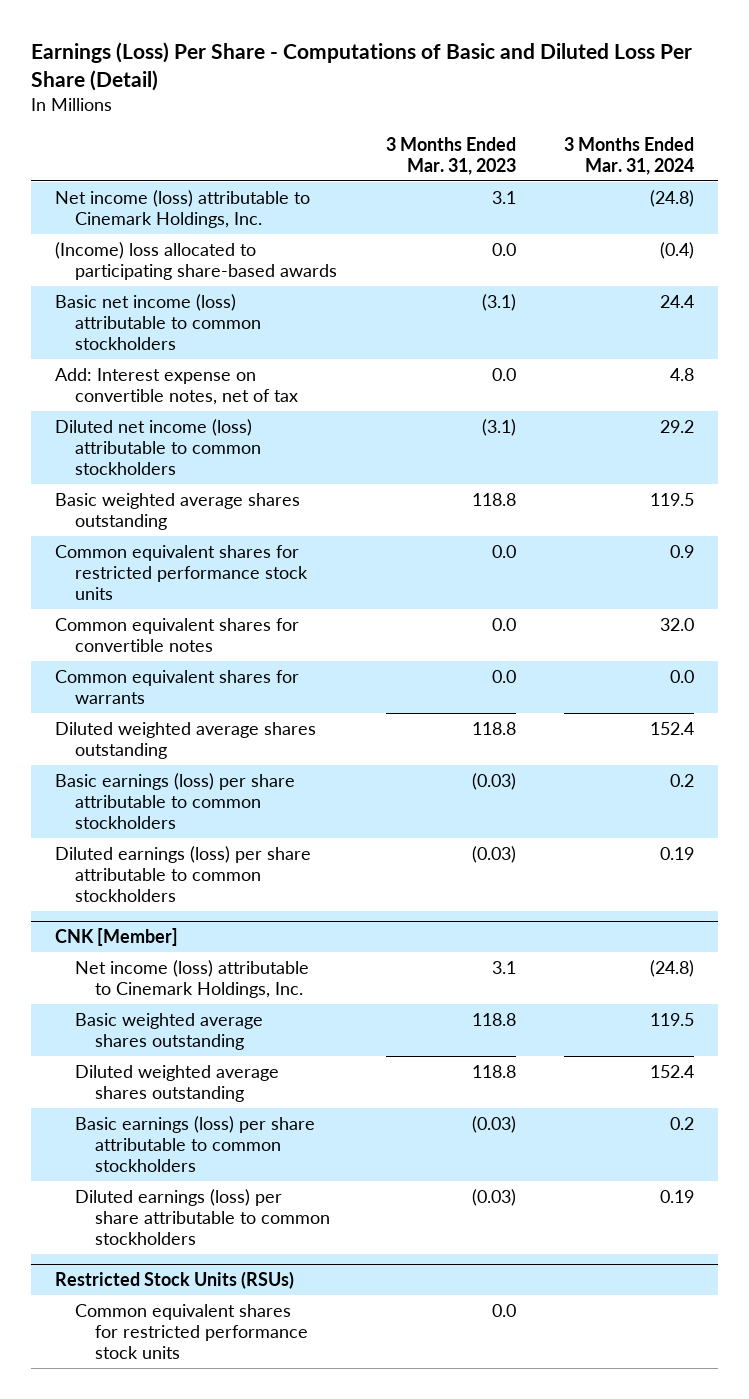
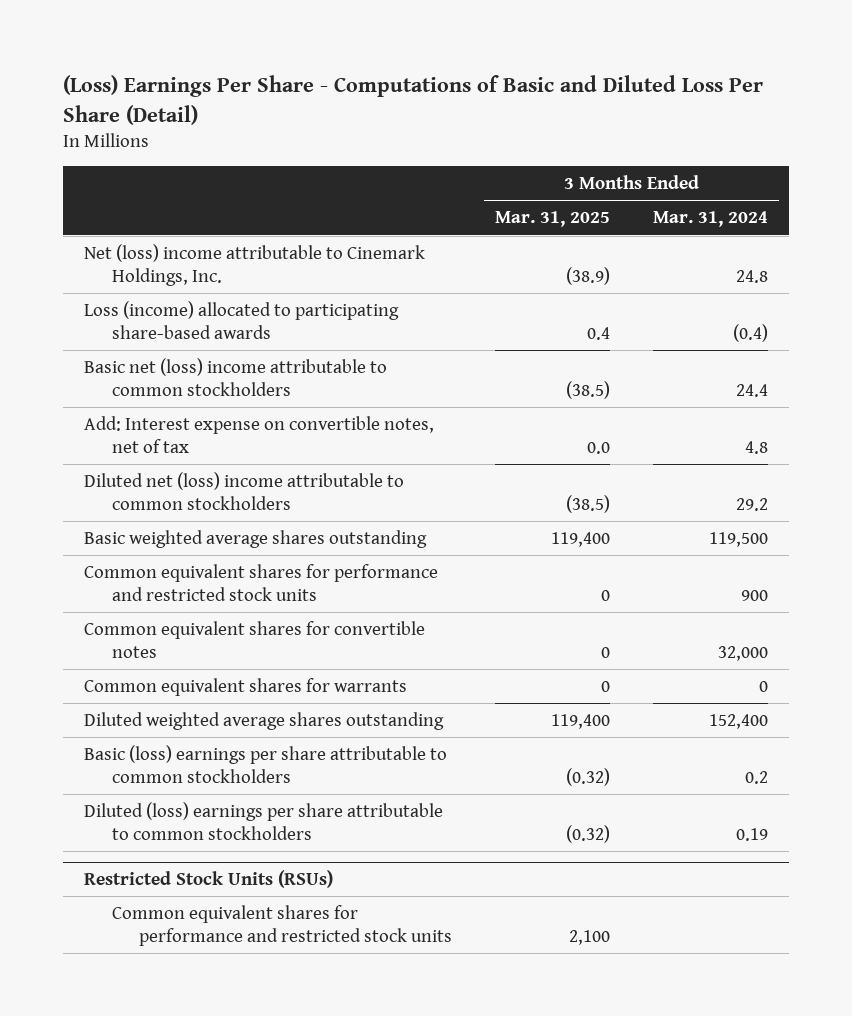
[31,41,693,91] Earnings (Loss) Per Share - Computations of Basic and Diluted Loss Per Share (Detail) -> [62,75,763,125] (Loss) Earnings Per Share - Computations of Basic and Diluted Loss Per Share (Detail)
[385,136,516,175] 3 Months Ended Mar. 31, 2023 -> none
none -> [495,211,611,228] Mar. 31, 2025
[55,189,311,228] Net income (loss) attributable to Cinemark Holdings, Inc. -> [84,243,426,286] Net (loss) income attributable to Cinemark Holdings, Inc.
[649,189,694,207] (24.8) -> [735,269,768,283] 24.8
[55,241,338,280] (Income) loss allocated to participating share-based awards -> [84,300,400,339] Loss (income) allocated to participating share-based awards
[55,293,262,350] Basic net income (loss) attributable to common stockholders -> [84,357,388,396] Basic net (loss) income attributable to common stockholders
[55,928,179,947] CNK [Member] -> none
[75,959,310,998] Net income (loss) attributable to Cinemark Holdings, Inc. -> none
[75,1012,264,1050] Basic weighted average shares outstanding -> none
[75,1064,280,1102] Diluted weighted average shares outstanding -> none
[75,1115,316,1172] Basic earnings (loss) per share attributable to common stockholders -> none
[75,1188,330,1245] Diluted earnings (loss) per share attributable to common stockholders -> none
[55,418,262,475] Diluted net income (loss) attributable to common stockholders -> [84,471,405,510] Diluted net (loss) income attributable to common stockholders
[649,492,694,506] 119.5 -> [708,531,768,547] 119,500
[55,544,309,600] Common equivalent shares for restricted performance stock units -> [84,563,439,601] Common equivalent shares for performance and restricted stock units
[669,544,694,558] 0.9 -> [740,589,768,601] 900
[659,617,694,631] 32.0 -> [717,645,768,661] 32,000
[669,669,694,683] 0.0 -> [758,680,768,692] 0
[649,721,694,735] 152.4 -> [708,713,768,729] 152,400
[55,772,296,829] Basic earnings (loss) per share attributable to common stockholders -> [84,744,448,783] Basic (loss) earnings per share attributable to common stockholders
[55,845,312,902] Diluted earnings (loss) per share attributable to common stockholders -> [84,801,444,840] Diluted (loss) earnings per share attributable to common stockholders
[75,1303,308,1359] Common equivalent shares for restricted performance stock units -> [111,904,453,946] Common equivalent shares for performance and restricted stock units

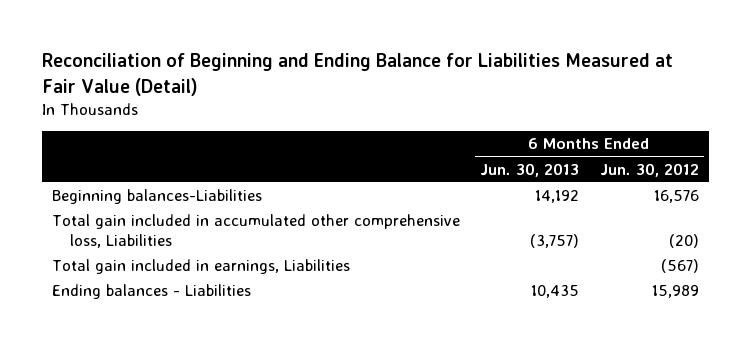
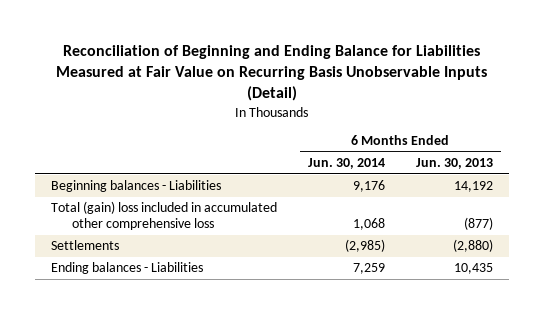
[41,53,673,96] Reconciliation of Beginning and Ending Balance for Liabilities Measured at Fair Value (Detail) -> [55,45,487,102] Reconciliation of Beginning and Ending Balance for Liabilities Measured at Fair Value on Recurring Basis Unobservable Inputs (Detail)
[599,162,699,177] Jun. 30, 2012 -> none
none -> [307,158,385,170] Jun. 30, 2014
[51,259,350,275] Total gain included in earnings, Liabilities -> none
[51,189,262,205] Beginning balances-Liabilities -> [50,180,221,193] Beginning balances - Liabilities
[51,214,460,248] Total gain included in accumulated other comprehensive loss, Liabilities -> [50,201,277,231] Total (gain) loss included in accumulated other comprehensive loss
[530,233,580,248] (3,757) -> [463,217,493,231] (877)
none -> [50,240,119,251] Settlements

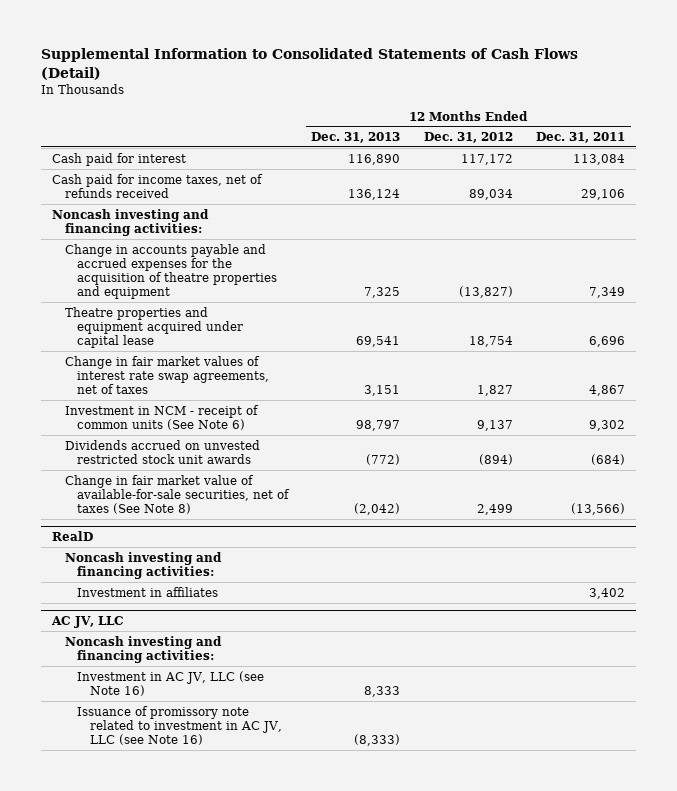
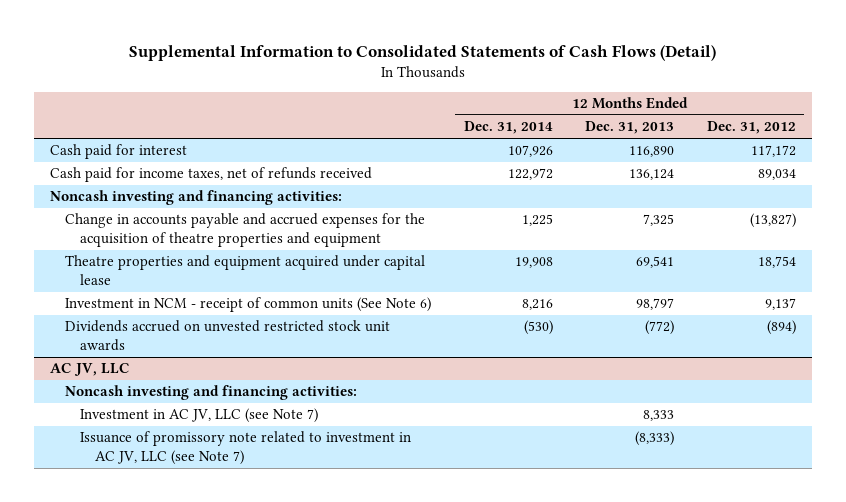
[535,132,625,144] Dec. 31, 2011 -> none
none -> [463,121,553,135] Dec. 31, 2014
[64,355,270,394] Change in fair market values of interest rate swap agreements, net of taxes -> none
[64,474,291,514] Change in fair market value of available-for-sale securities, net of taxes (See Note 8) -> none
[52,530,94,541] RealD -> none
[64,551,222,579] Noncash investing and financing activities: -> none
[77,586,219,597] Investment in affiliates -> none
[77,670,265,696] Investment in AC JV, LLC (see Note 16) -> [79,408,318,424] Investment in AC JV, LLC (see Note 7)
[77,705,282,745] Issuance of promissory note related to investment in AC JV, LLC (see Note 16) -> [79,431,411,465] Issuance of promissory note related to investment in AC JV, LLC (see Note 7)

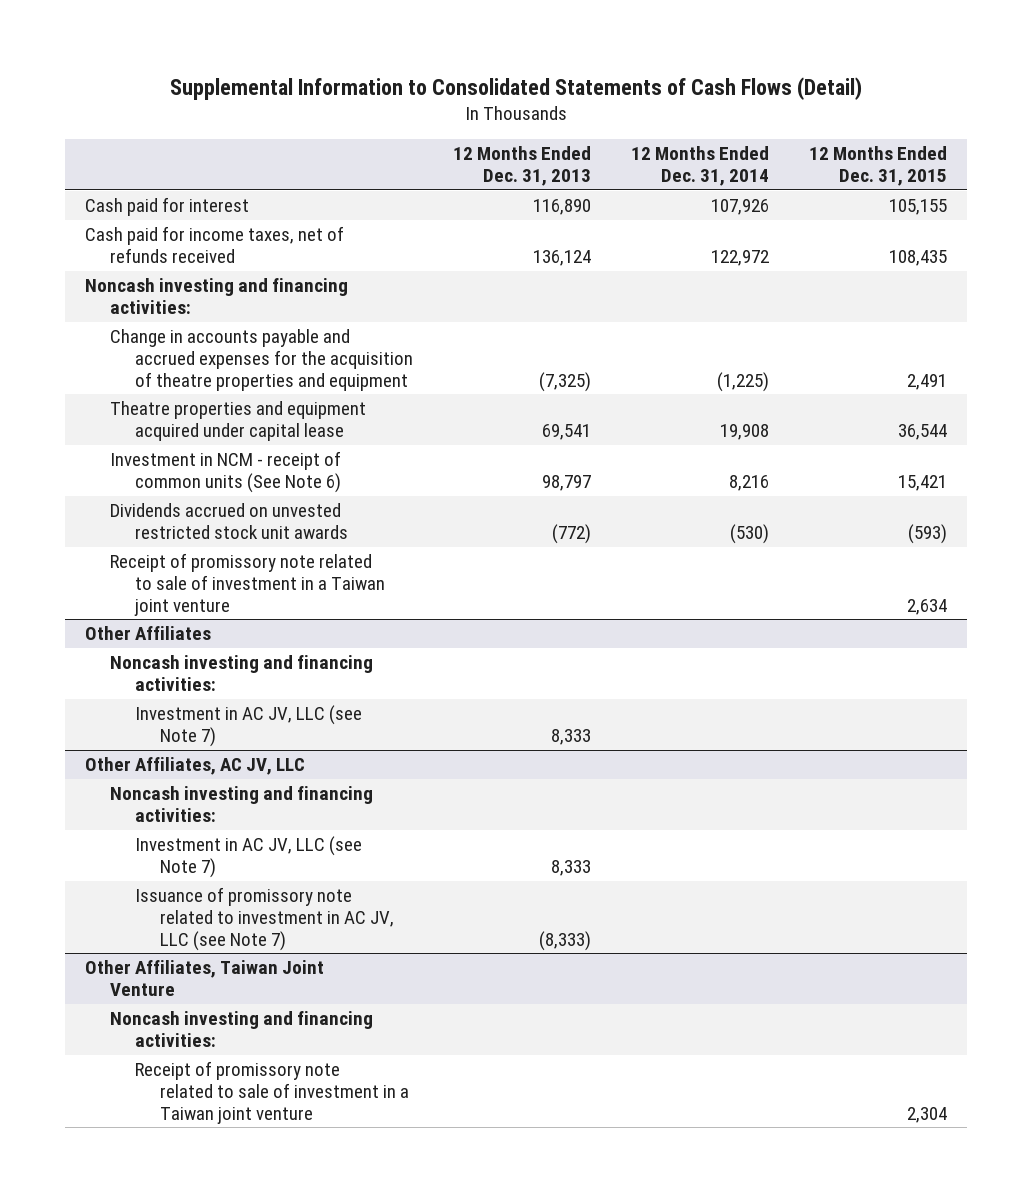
[706,121,796,135] Dec. 31, 2012 -> none
none -> [808,146,947,187] 12 Months Ended Dec. 31, 2015
[521,214,553,227] 1,225 -> [717,371,770,392] (1,225)
[643,214,675,227] 7,325 -> [539,371,592,392] (7,325)
[50,363,131,377] AC JV, LLC -> none
none -> [110,553,386,616] Receipt of promissory note related to sale of investment in a Taiwan joint venture
none -> [85,626,212,641] Other Affiliates
none -> [85,757,306,776] Other Affiliates, AC JV, LLC
none -> [110,786,374,822] Noncash investing and financing activities:
none -> [135,836,363,878] Investment in AC JV, LLC (see Note 7)
none -> [85,960,325,996] Other Affiliates, Taiwan Joint Venture
none -> [110,1011,374,1047] Noncash investing and financing activities:
none -> [135,1061,410,1124] Receipt of promissory note related to sale of investment in a Taiwan joint venture

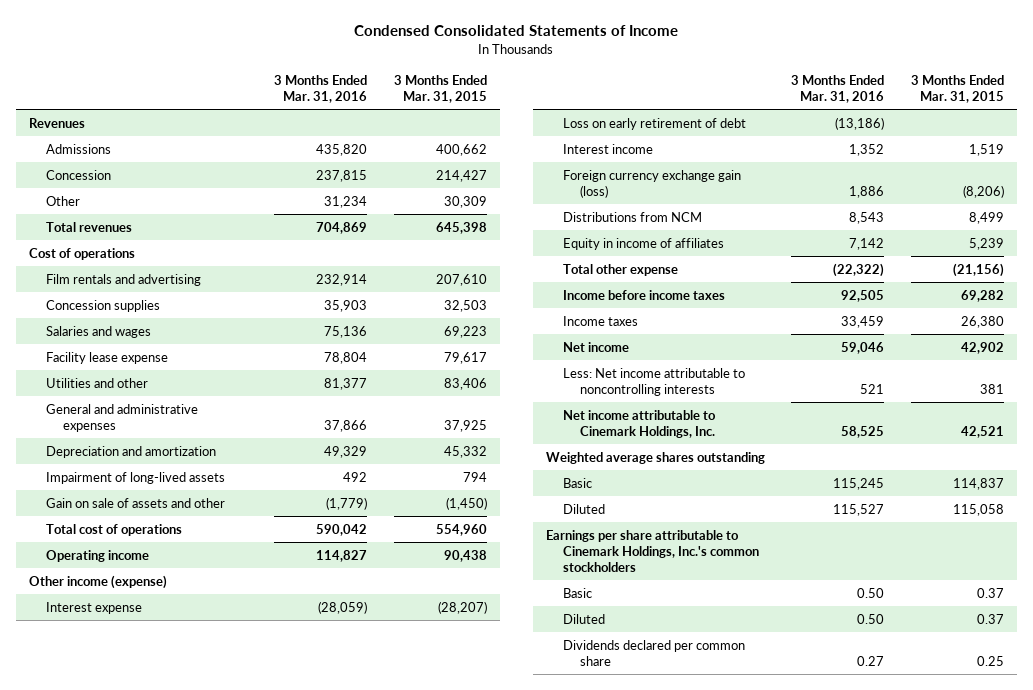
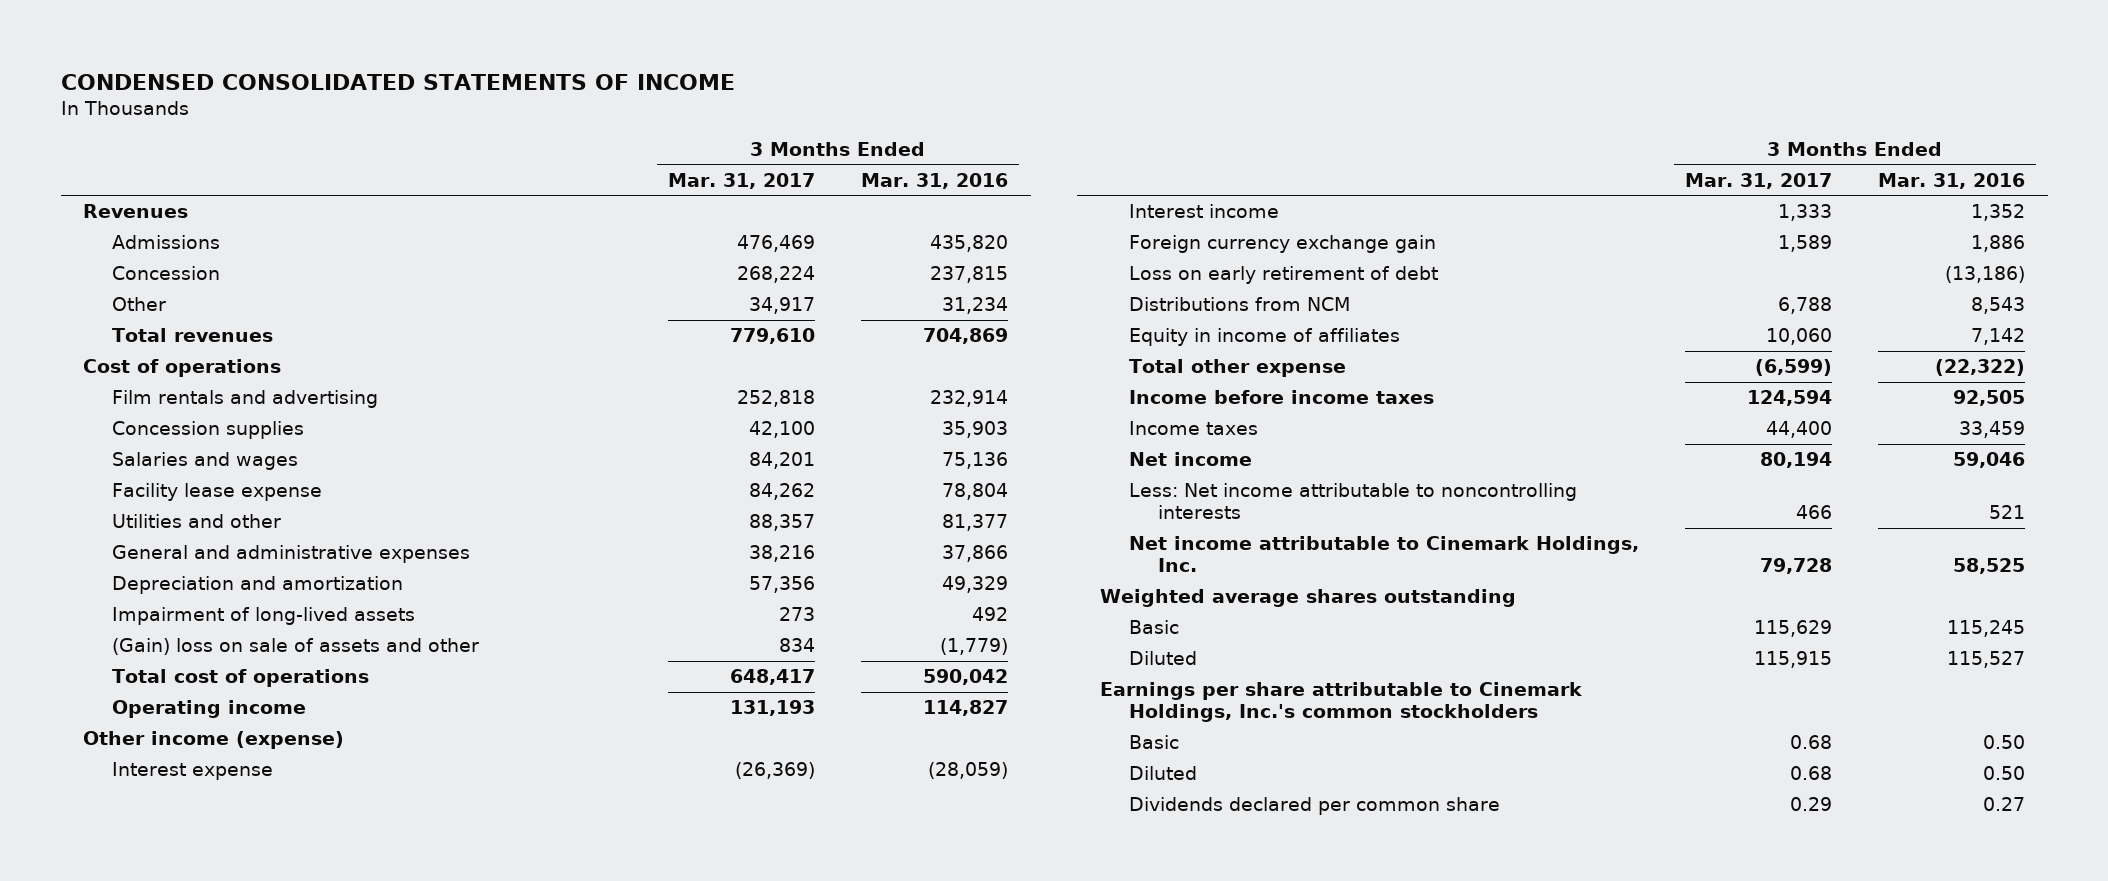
[354,25,679,37] Condensed Consolidated Statements of Income -> [60,73,735,90] CONDENSED CONSOLIDATED STATEMENTS OF INCOME
[393,74,487,103] 3 Months Ended Mar. 31, 2015 -> none
none -> [668,172,816,189] Mar. 31, 2017
[46,497,226,508] Gain on sale of assets and other -> [112,638,480,656] (Gain) loss on sale of assets and other
[562,169,741,198] Foreign currency exchange gain (loss) -> [1129,235,1437,254] Foreign currency exchange gain
[562,117,746,130] Loss on early retirement of debt -> [1129,266,1439,285] Loss on early retirement of debt

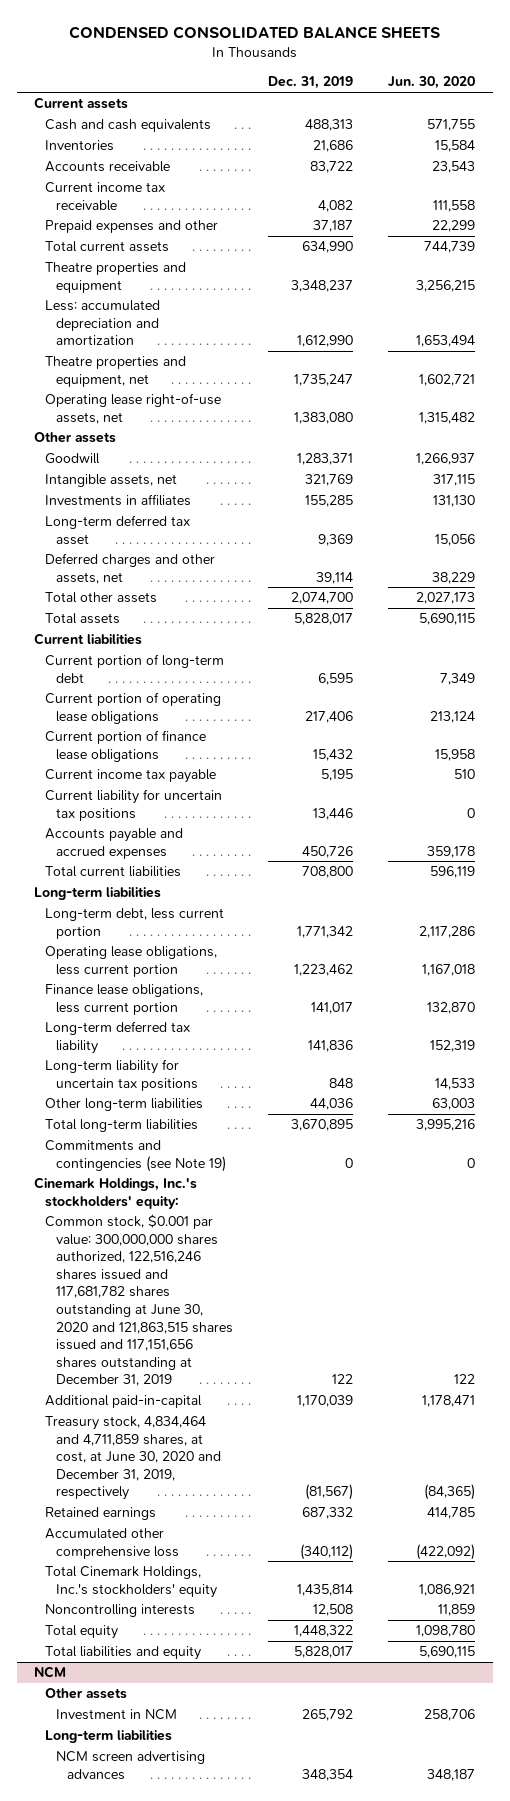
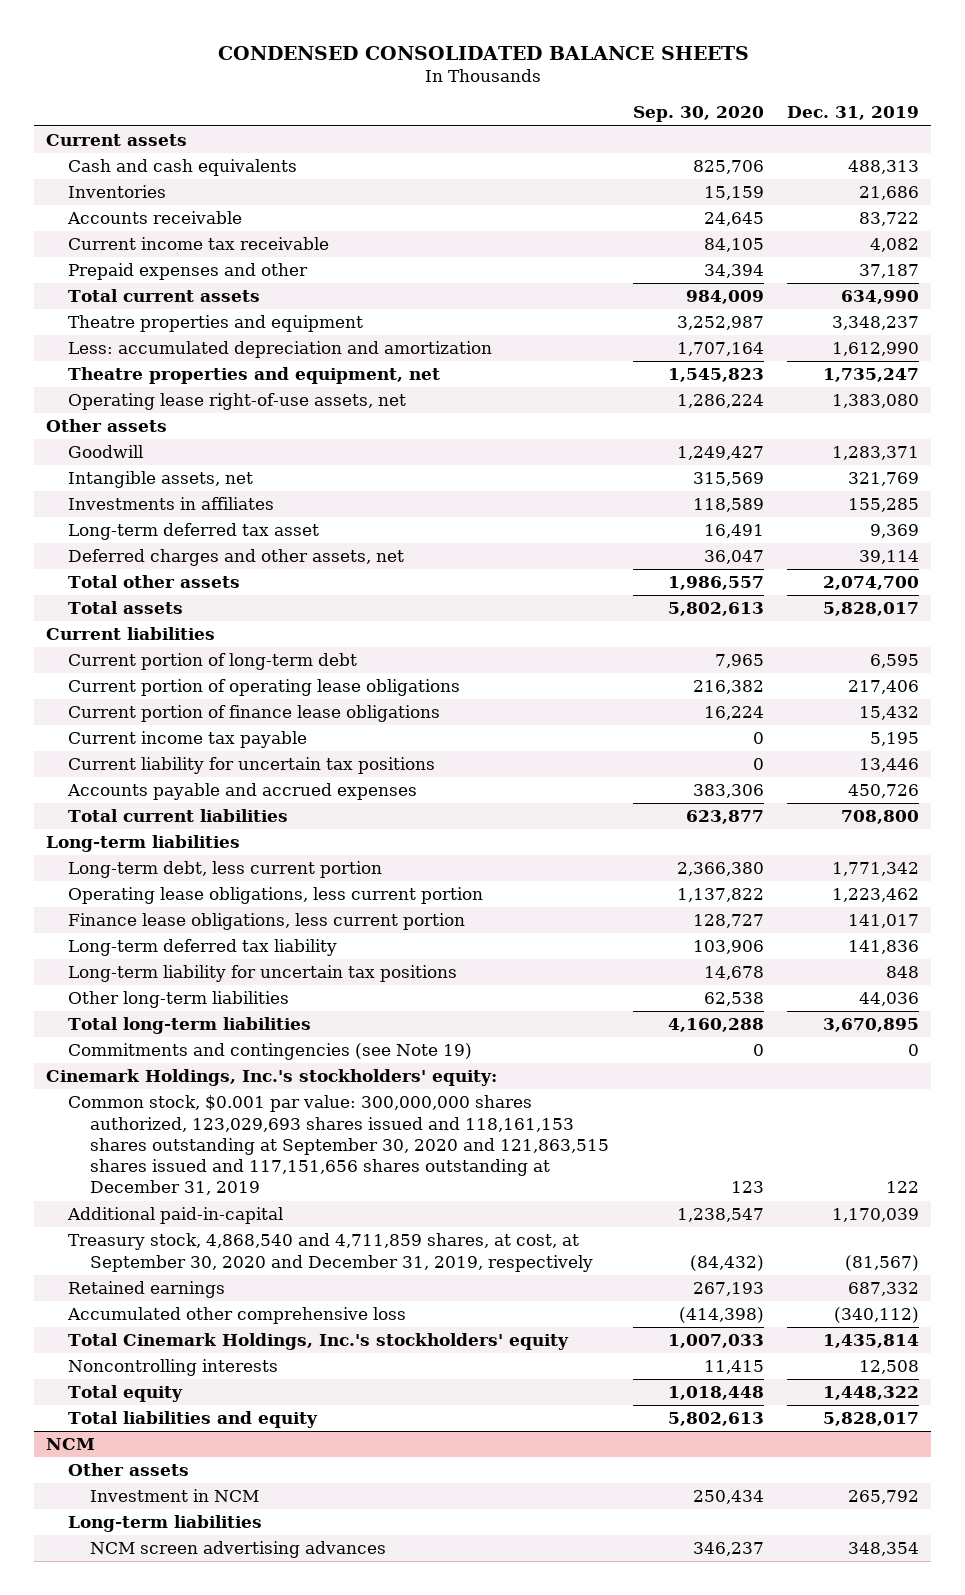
[388,76,476,90] Jun. 30, 2020 -> none
none -> [632,106,764,123] Sep. 30, 2020
[45,1214,234,1387] Common stock, $0.001 par value: 300,000,000 shares authorized, 122,516,246 shares issued and 117,681,782 shares outstanding at June 30, 2020 and 121,863,515 shares issued and 117,151,656 shares outstanding at December 31, 2019 -> [68,1095,610,1196] Common stock, $0.001 par value: 300,000,000 shares authorized, 123,029,693 shares issued and 118,161,153 shares outstanding at September 30, 2020 and 121,863,515 shares issued and 117,151,656 shares outstanding at December 31, 2019
[45,1416,222,1501] Treasury stock, 4,834,464 and 4,711,859 shares, at cost, at June 30, 2020 and December 31, 2019, respectively -> [68,1233,594,1272] Treasury stock, 4,868,540 and 4,711,859 shares, at cost, at September 30, 2020 and December 31, 2019, respectively

